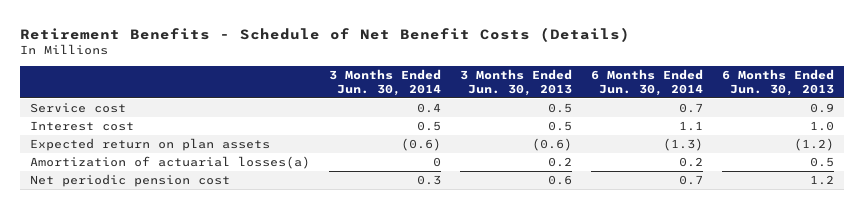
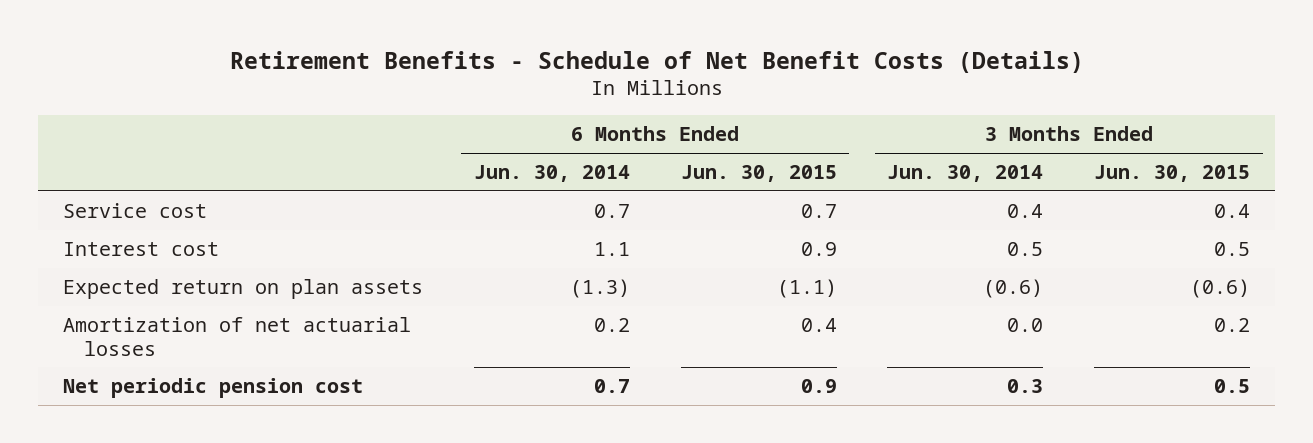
[460,69,573,97] 3 Months Ended Jun. 30, 2013 -> none
[722,69,835,97] 6 Months Ended Jun. 30, 2013 -> none
none -> [680,165,837,183] Jun. 30, 2015
none -> [1094,165,1251,183] Jun. 30, 2015
[29,156,310,170] Amortization of actuarial losses(a) -> [63,317,412,356] Amortization of net actuarial losses
[433,157,442,168] 0 -> [1007,318,1044,333] 0.0

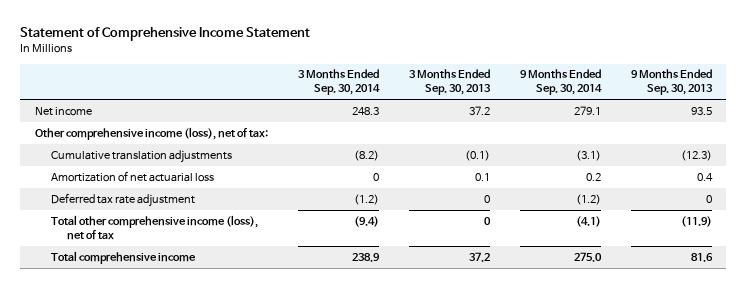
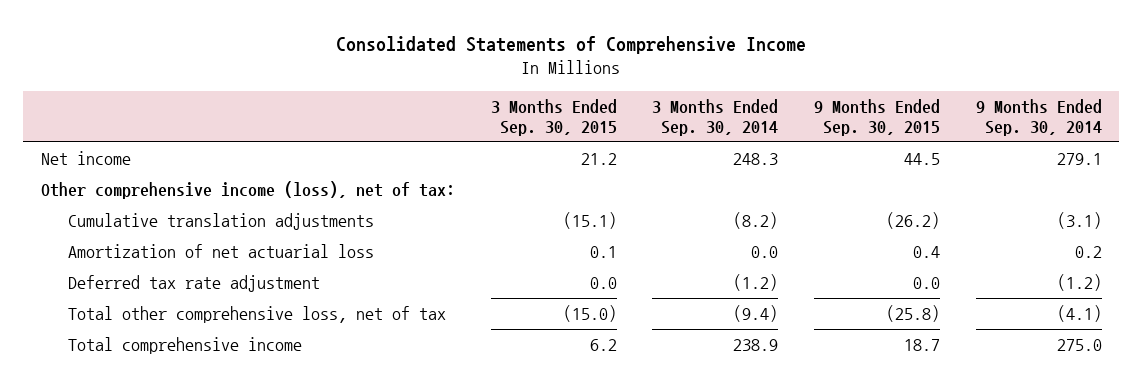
[20,27,311,42] Statement of Comprehensive Income Statement -> [336,35,807,54] Consolidated Statements of Comprehensive Income
[408,69,491,96] 3 Months Ended Sep. 30, 2013 -> none
[630,69,713,96] 9 Months Ended Sep. 30, 2013 -> none
none -> [490,98,617,137] 3 Months Ended Sep. 30, 2015
none -> [813,98,940,137] 9 Months Ended Sep. 30, 2015
[372,172,379,181] 0 -> [751,246,779,259] 0.0
[51,214,259,240] Total other comprehensive income (loss), net of tax -> [67,306,446,324] Total other comprehensive loss, net of tax

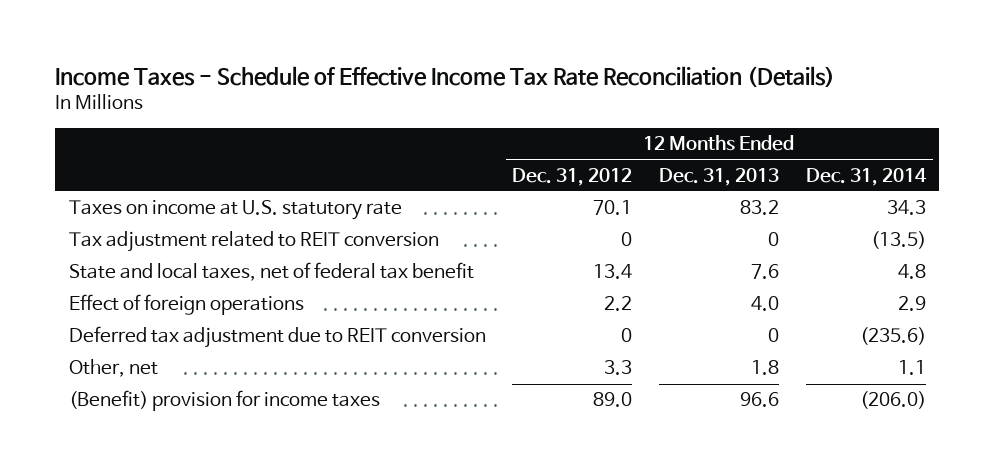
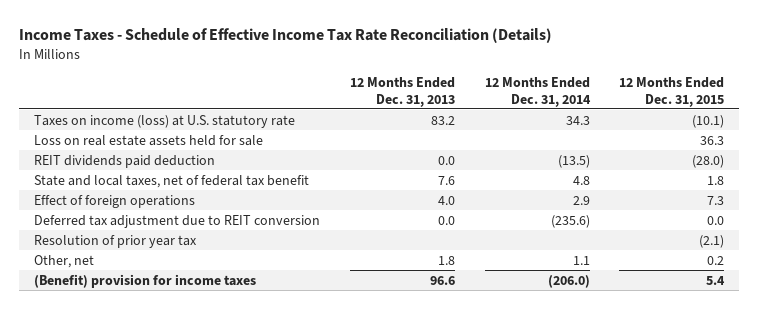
[512,167,633,186] Dec. 31, 2012 -> none
none -> [619,77,725,107] 12 Months Ended Dec. 31, 2015
[68,231,439,253] Tax adjustment related to REIT conversion -> none
[68,200,402,221] Taxes on income at U.S. statutory rate -> [33,114,295,128] Taxes on income (loss) at U.S. statutory rate
none -> [33,134,263,146] Loss on real estate assets held for sale
none -> [33,154,215,168] REIT dividends paid deduction
[768,328,780,343] 0 -> [437,215,455,225] 0.0
none -> [33,234,197,248] Resolution of prior year tax

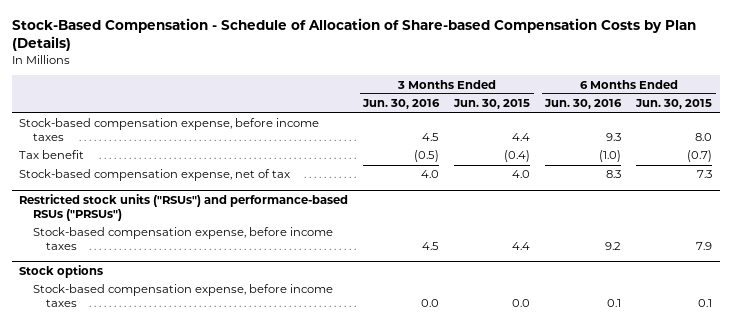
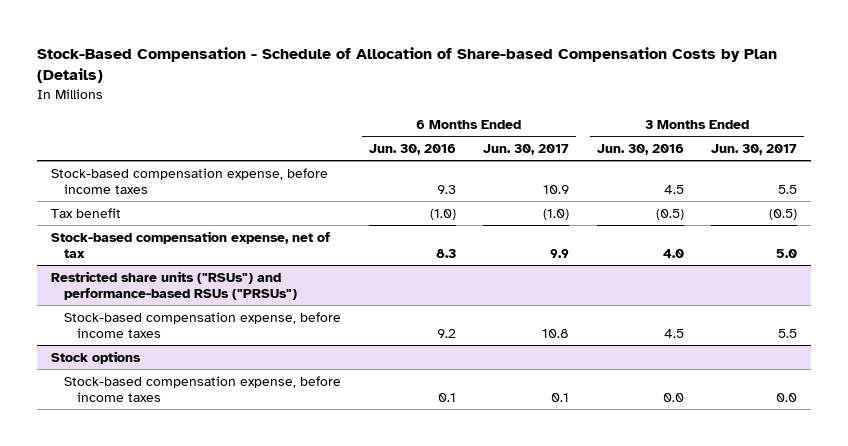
[453,99,531,110] Jun. 30, 2015 -> none
[635,99,713,110] Jun. 30, 2015 -> none
none -> [483,144,570,156] Jun. 30, 2017
none -> [711,144,798,156] Jun. 30, 2017
[19,194,349,221] Restricted stock units ("RSUs") and performance-based RSUs ("PRSUs") -> [50,270,297,301] Restricted share units ("RSUs") and performance-based RSUs ("PRSUs")

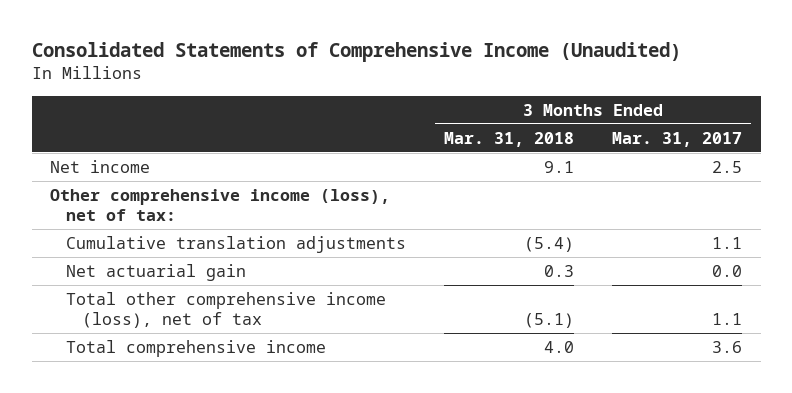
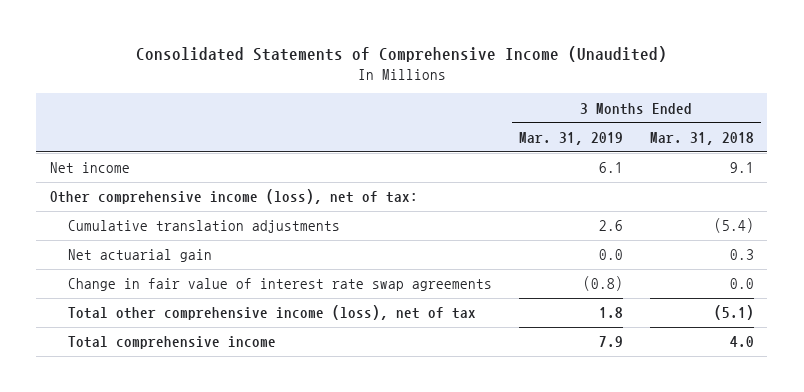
[611,131,742,147] Mar. 31, 2017 -> none
none -> [518,131,623,145] Mar. 31, 2019
none -> [67,278,492,292] Change in fair value of interest rate swap agreements

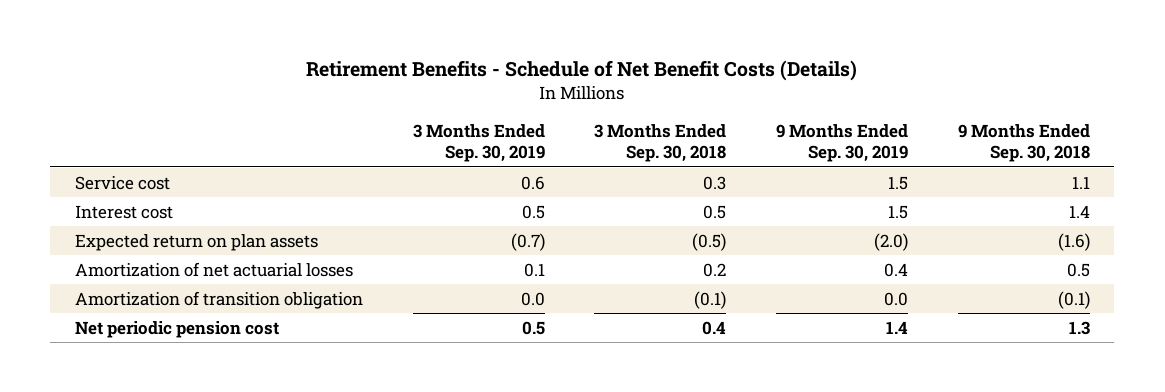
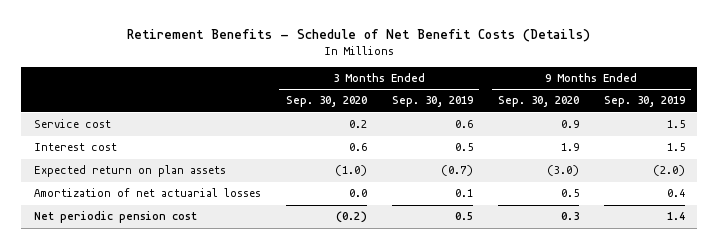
[594,123,727,163] 3 Months Ended Sep. 30, 2018 -> none
[957,123,1090,163] 9 Months Ended Sep. 30, 2018 -> none
none -> [285,96,367,108] Sep. 30, 2020
none -> [497,96,579,108] Sep. 30, 2020
[74,290,363,309] Amortization of transition obligation -> none

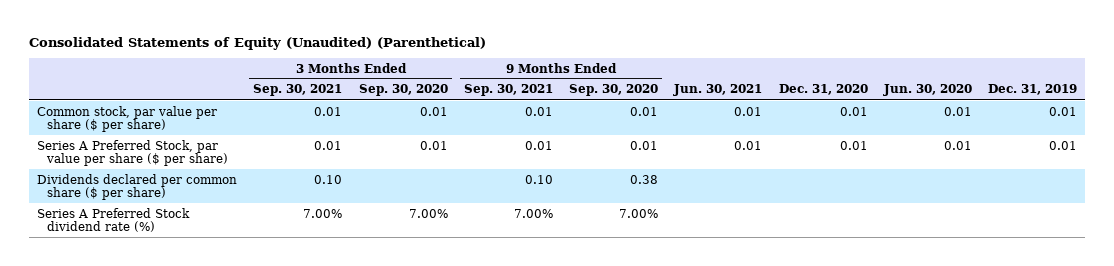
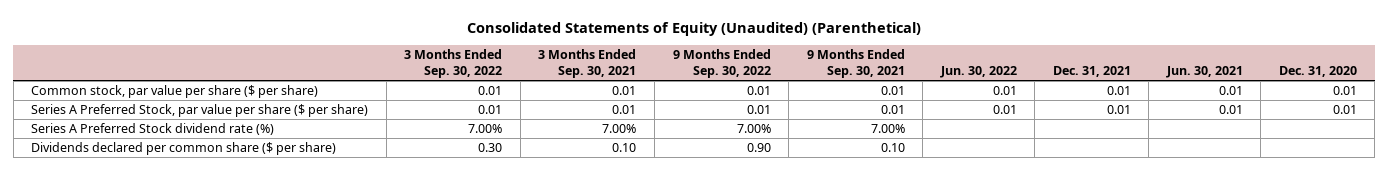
[358,84,448,97] Sep. 30, 2020 -> none
[569,84,659,97] Sep. 30, 2020 -> none
[882,84,972,97] Jun. 30, 2020 -> none
[987,84,1077,96] Dec. 31, 2019 -> none
none -> [404,49,503,78] 3 Months Ended Sep. 30, 2022
none -> [672,49,771,78] 9 Months Ended Sep. 30, 2022
none -> [939,65,1017,78] Jun. 30, 2022
none -> [1052,65,1131,77] Dec. 31, 2021
[37,173,238,201] Dividends declared per common share ($ per share) -> [31,142,337,156] Dividends declared per common share ($ per share)

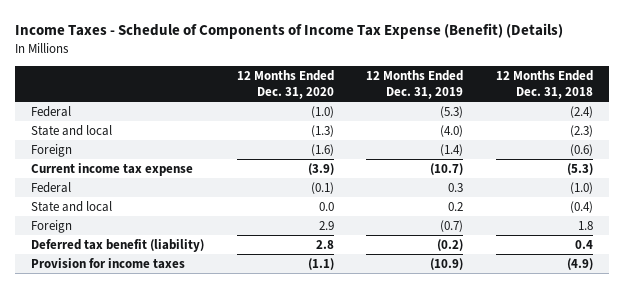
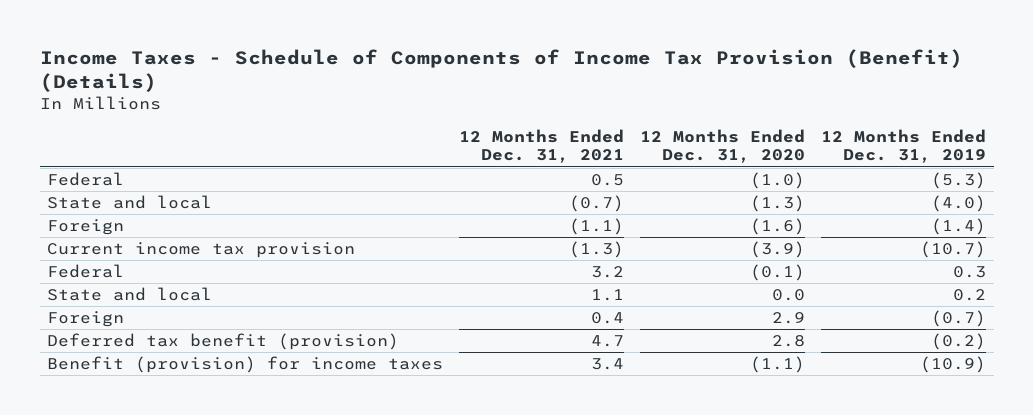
[14,23,563,40] Income Taxes - Schedule of Components of Income Tax Expense (Benefit) (Details) -> [39,48,963,93] Income Taxes - Schedule of Components of Income Tax Provision (Benefit) (Details)
[495,70,593,99] 12 Months Ended Dec. 31, 2018 -> none
none -> [459,129,625,164] 12 Months Ended Dec. 31, 2021
[31,163,194,177] Current income tax expense -> [47,242,356,259] Current income tax provision
[31,239,205,253] Deferred tax benefit (liability) -> [47,333,400,351] Deferred tax benefit (provision)
[31,258,186,270] Provision for income taxes -> [47,356,444,374] Benefit (provision) for income taxes

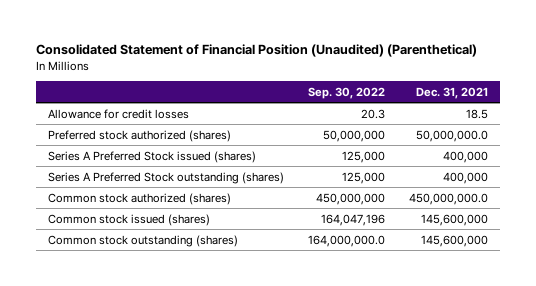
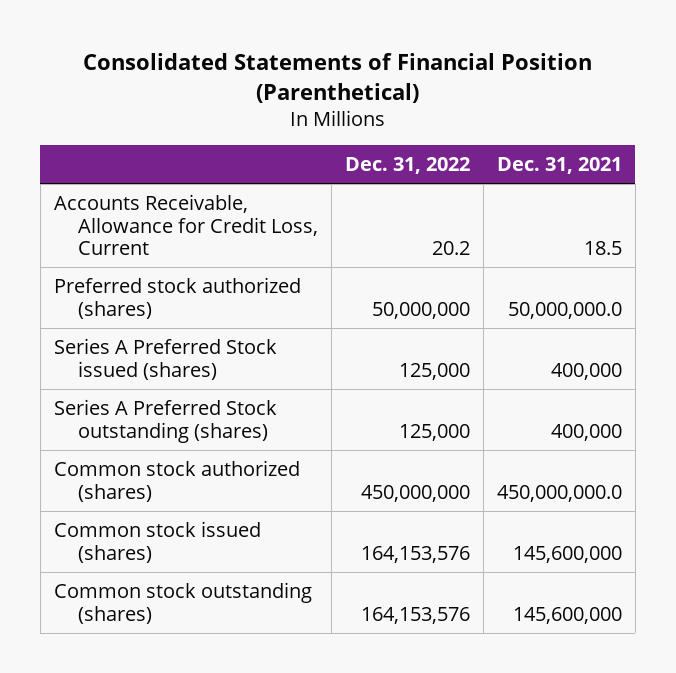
[36,44,478,58] Consolidated Statement of Financial Position (Unaudited) (Parenthetical) -> [82,53,592,104] Consolidated Statements of Financial Position (Parenthetical)
[308,86,386,99] Sep. 30, 2022 -> none
none -> [344,157,470,175] Dec. 31, 2022
[48,108,190,119] Allowance for credit losses -> [53,193,318,256] Accounts Receivable, Allowance for Credit Loss, Current

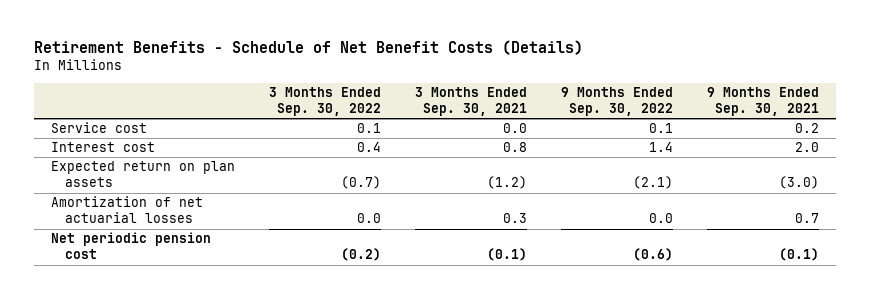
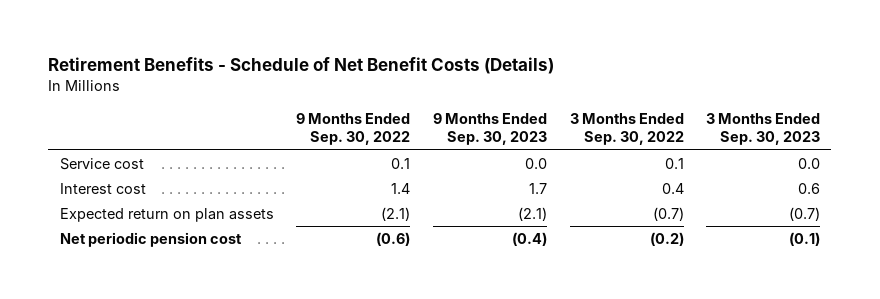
[415,87,528,117] 3 Months Ended Sep. 30, 2021 -> none
[707,87,820,117] 9 Months Ended Sep. 30, 2021 -> none
none -> [432,112,547,146] 9 Months Ended Sep. 30, 2023
none -> [706,112,821,146] 3 Months Ended Sep. 30, 2023
[51,196,204,224] Amortization of net actuarial losses -> none

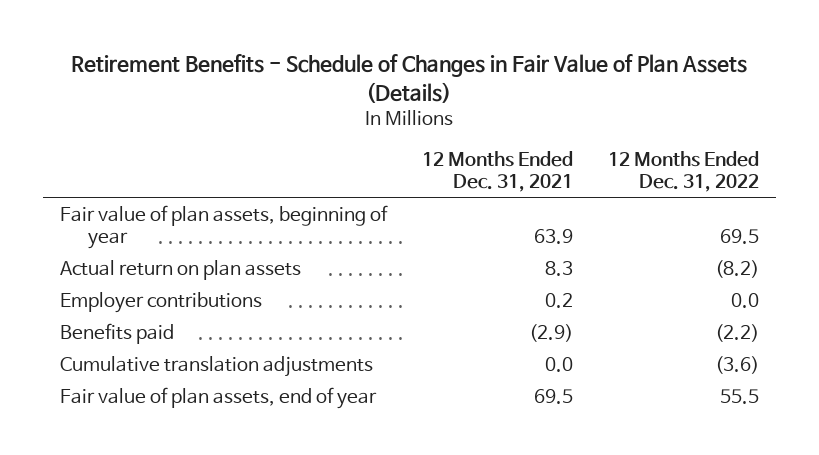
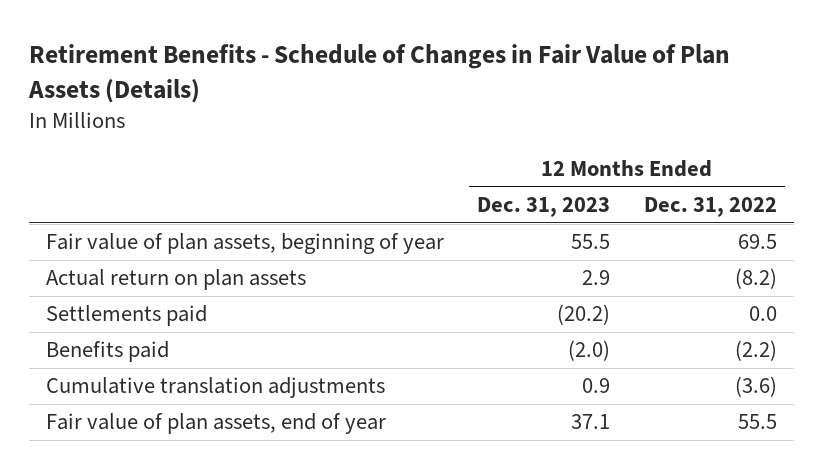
[421,150,573,192] 12 Months Ended Dec. 31, 2021 -> none
none -> [477,197,611,218] Dec. 31, 2023
[59,291,262,313] Employer contributions -> none
none -> [45,305,207,327] Settlements paid

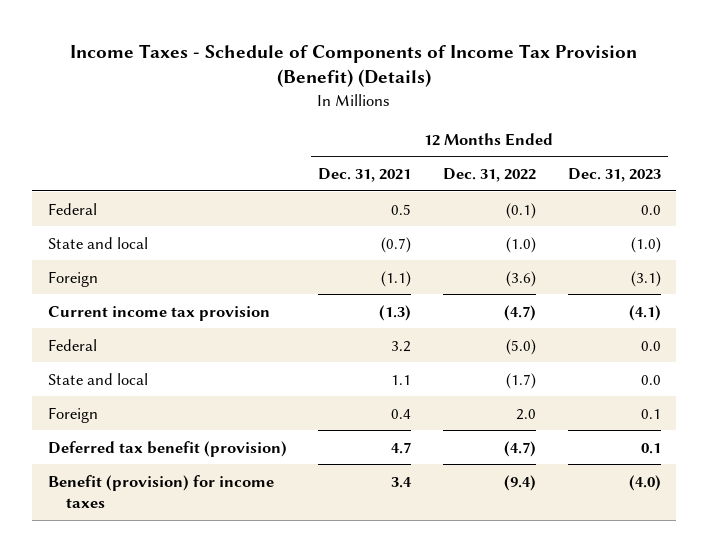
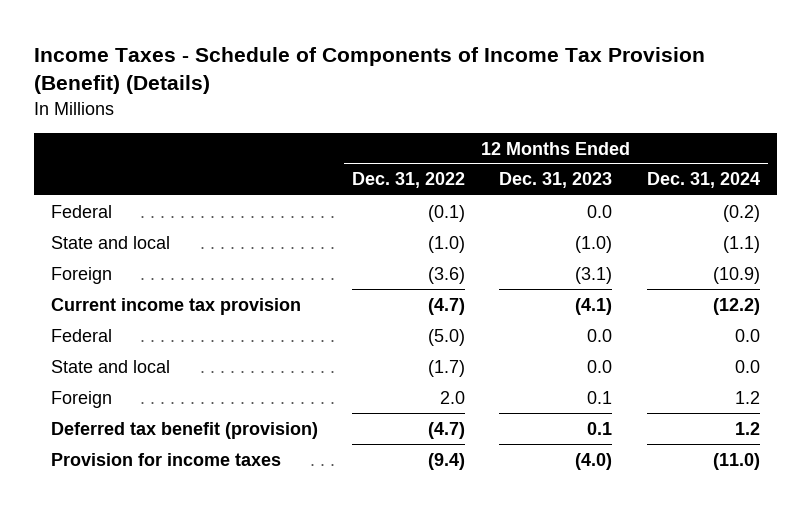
[318,168,412,183] Dec. 31, 2021 -> none
none -> [646,172,760,189] Dec. 31, 2024
[47,474,274,508] Benefit (provision) for income taxes -> [50,452,281,466] Provision for income taxes

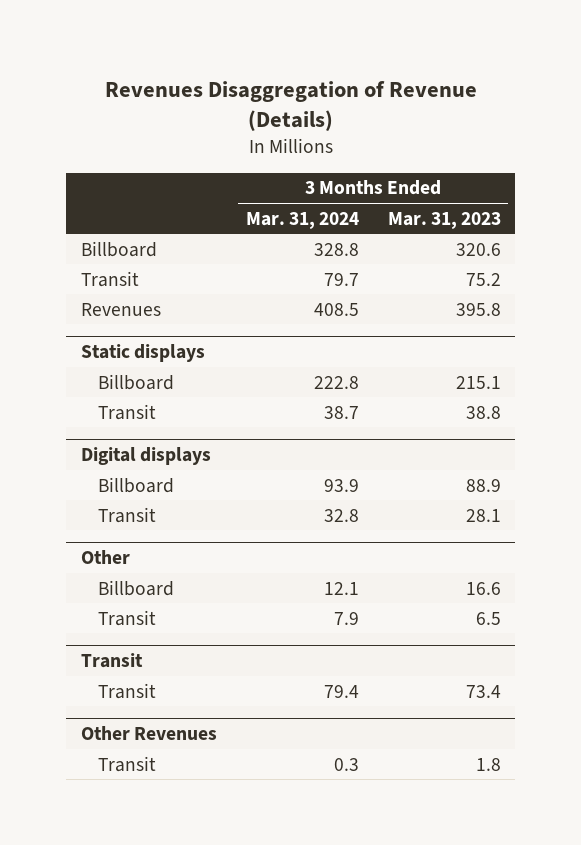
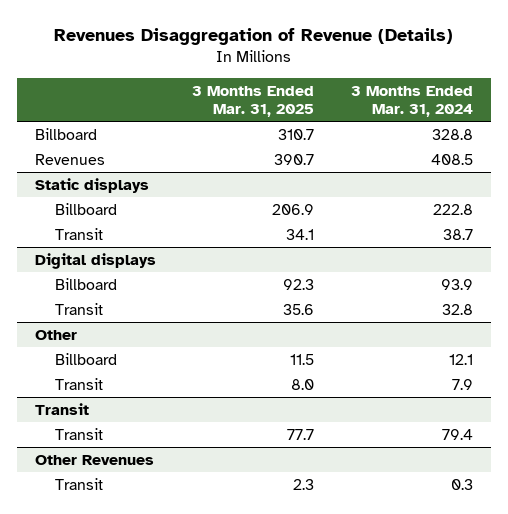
[387,211,501,229] Mar. 31, 2023 -> none
none -> [192,85,315,117] 3 Months Ended Mar. 31, 2025
[80,270,139,287] Transit -> none

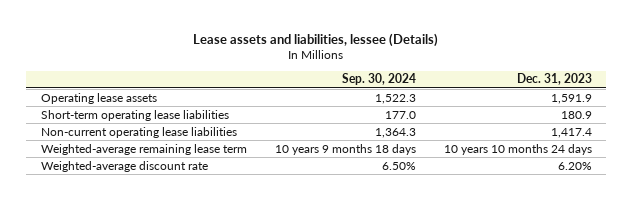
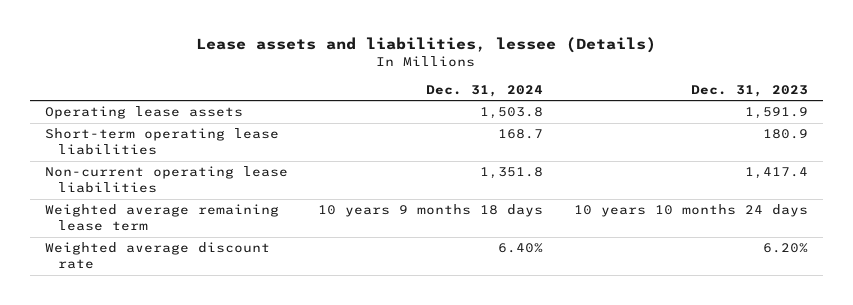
[341,73,416,86] Sep. 30, 2024 -> none
none -> [426,84,544,97] Dec. 31, 2024
[40,143,247,155] Weighted-average remaining lease term -> [44,204,279,232] Weighted average remaining lease term
[40,160,208,172] Weighted-average discount rate -> [44,242,270,270] Weighted average discount rate

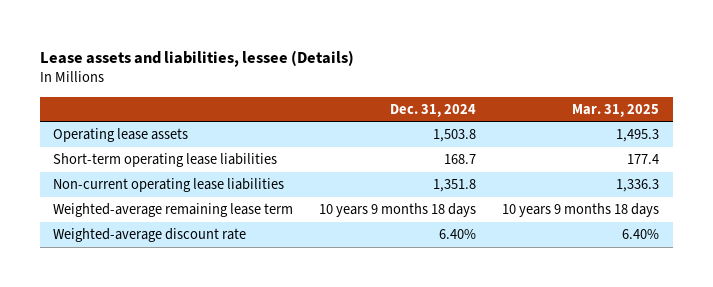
[690,84,808,97] Dec. 31, 2023 -> none
none -> [572,103,660,117] Mar. 31, 2025
[44,204,279,232] Weighted average remaining lease term -> [53,203,294,218] Weighted-average remaining lease term
[44,242,270,270] Weighted average discount rate -> [53,228,247,243] Weighted-average discount rate

